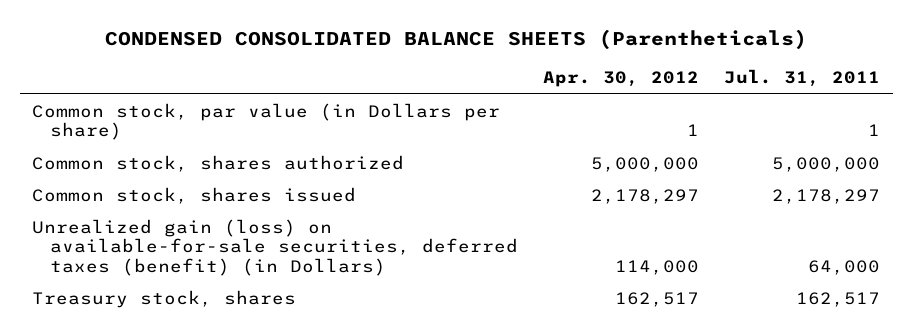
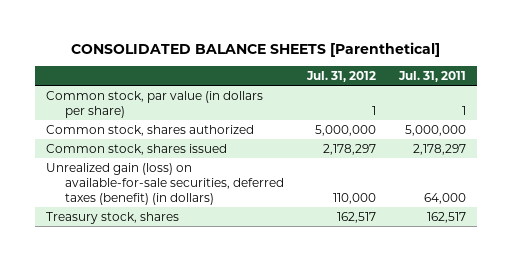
[105,28,808,50] CONDENSED CONSOLIDATED BALANCE SHEETS (Parentheticals) -> [71,41,441,57] CONSOLIDATED BALANCE SHEETS [Parenthetical]
[543,71,700,88] Apr. 30, 2012 -> none
none -> [305,70,376,82] Jul. 31, 2012
[32,102,501,141] Common stock, par value (in Dollars per share) -> [46,90,264,118] Common stock, par value (in dollars per share)
[32,218,519,276] Unrealized gain (loss) on available-for-sale securities, deferred taxes (benefit) (in Dollars) -> [46,162,285,205] Unrealized gain (loss) on available-for-sale securities, deferred taxes (benefit) (in dollars)

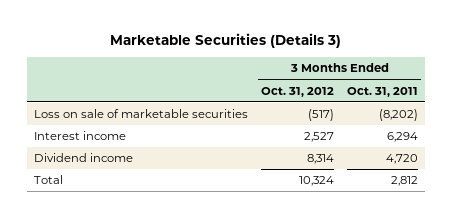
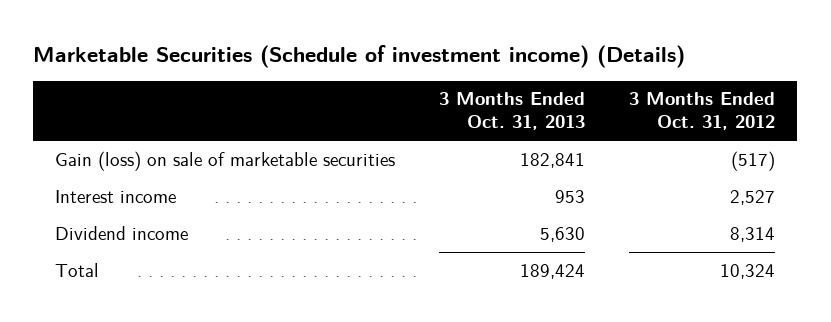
[110,33,342,49] Marketable Securities (Details 3) -> [33,45,686,69] Marketable Securities (Schedule of investment income) (Details)
[347,86,419,97] Oct. 31, 2011 -> none
none -> [439,92,586,131] 3 Months Ended Oct. 31, 2013
[33,109,248,119] Loss on sale of marketable securities -> [55,150,396,171] Gain (loss) on sale of marketable securities

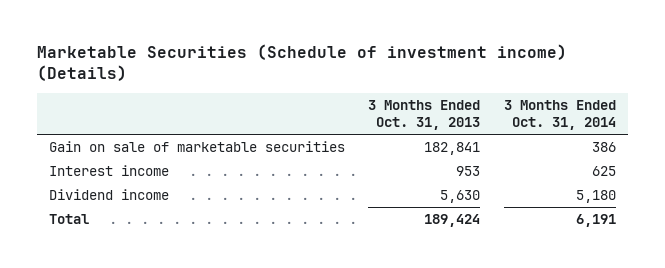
[629,92,776,131] 3 Months Ended Oct. 31, 2012 -> none
none -> [504,99,617,130] 3 Months Ended Oct. 31, 2014
[55,150,396,171] Gain (loss) on sale of marketable securities -> [48,141,345,153] Gain on sale of marketable securities

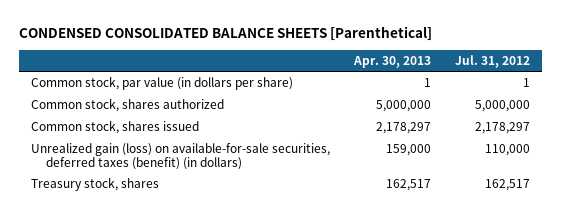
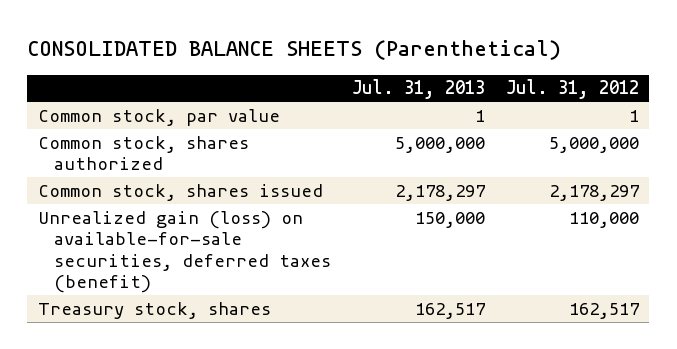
[19,25,433,41] CONDENSED CONSOLIDATED BALANCE SHEETS [Parenthetical] -> [27,39,562,60] CONSOLIDATED BALANCE SHEETS (Parenthetical)
[353,55,432,68] Apr. 30, 2013 -> none
none -> [352,79,486,100] Jul. 31, 2013
[31,76,294,91] Common stock, par value (in dollars per share) -> [37,108,280,126] Common stock, par value
[31,143,331,170] Unrealized gain (loss) on available-for-sale securities, deferred taxes (benefit) (in dollars) -> [37,210,332,293] Unrealized gain (loss) on available-for-sale securities, deferred taxes (benefit)

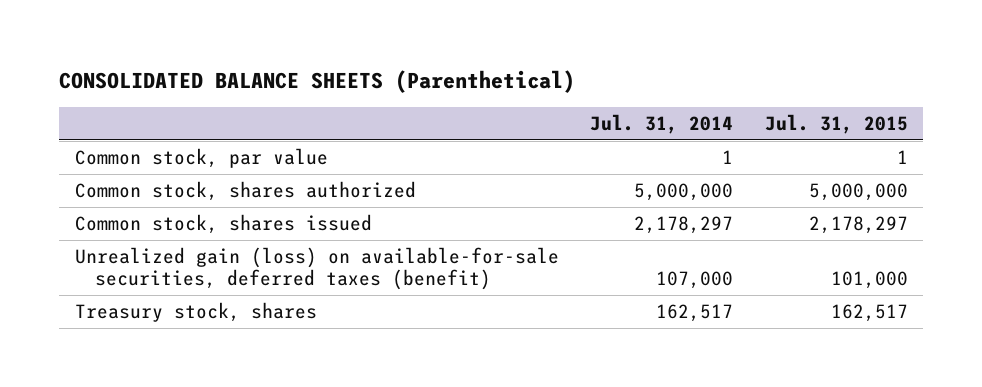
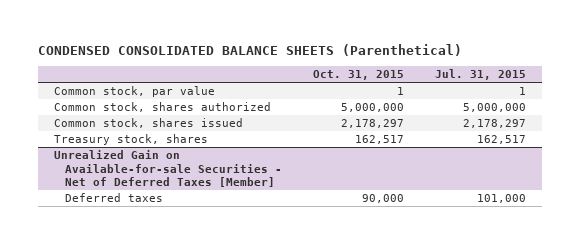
[59,70,576,94] CONSOLIDATED BALANCE SHEETS (Parenthetical) -> [38,44,463,57] CONDENSED CONSOLIDATED BALANCE SHEETS (Parenthetical)
[590,114,734,135] Jul. 31, 2014 -> none
none -> [312,70,404,81] Oct. 31, 2015
[74,246,559,291] Unrealized gain (loss) on available-for-sale securities, deferred taxes (benefit) -> none
none -> [53,150,282,187] Unrealized Gain on Available-for-sale Securities - Net of Deferred Taxes [Member]
none -> [64,193,163,203] Deferred taxes

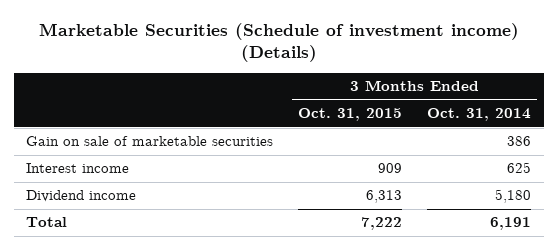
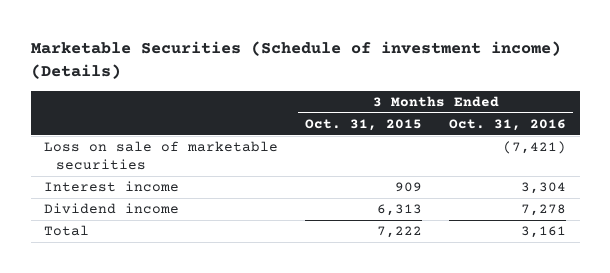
[427,108,532,122] Oct. 31, 2014 -> none
none -> [449,119,567,132] Oct. 31, 2016
[26,136,274,147] Gain on sale of marketable securities -> [44,141,279,171] Loss on sale of marketable securities

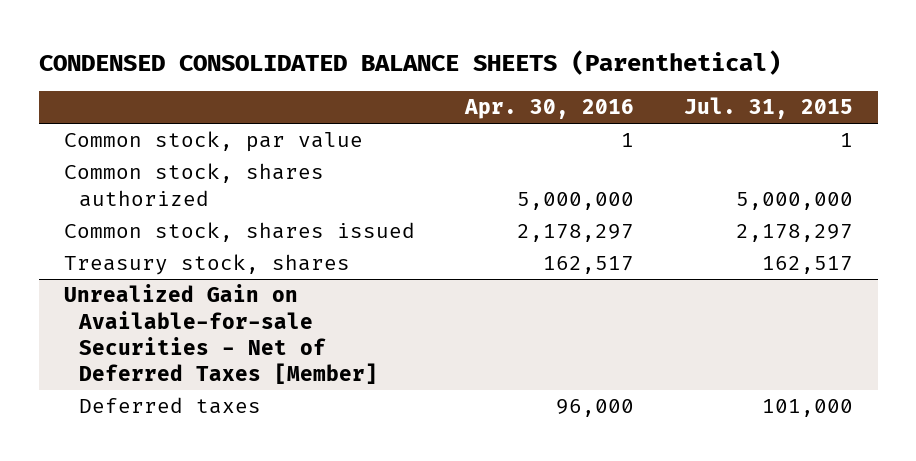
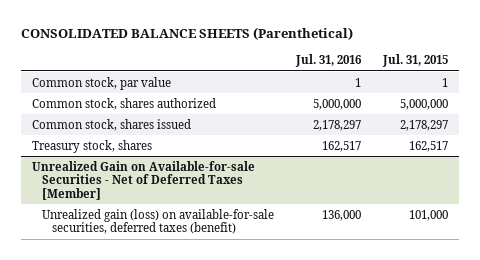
[38,49,781,75] CONDENSED CONSOLIDATED BALANCE SHEETS (Parenthetical) -> [20,27,353,41] CONSOLIDATED BALANCE SHEETS (Parenthetical)
[463,99,634,120] Apr. 30, 2016 -> none
none -> [295,54,363,68] Jul. 31, 2016
[78,397,261,415] Deferred taxes -> [41,208,274,235] Unrealized gain (loss) on available-for-sale securities, deferred taxes (benefit)

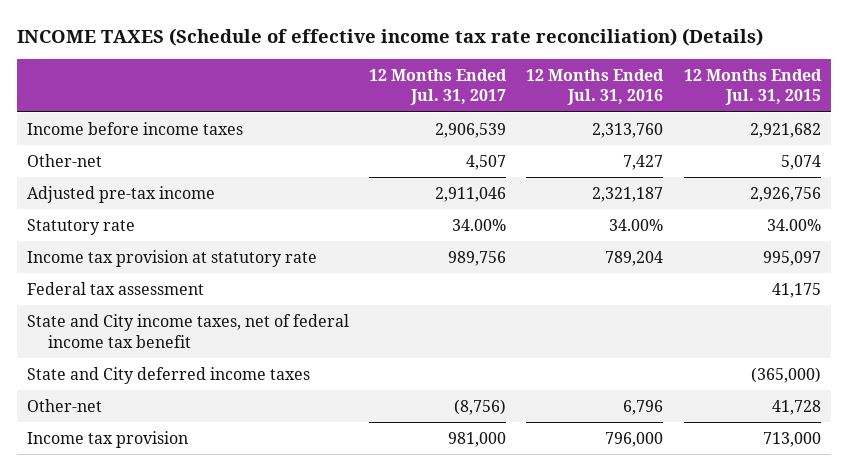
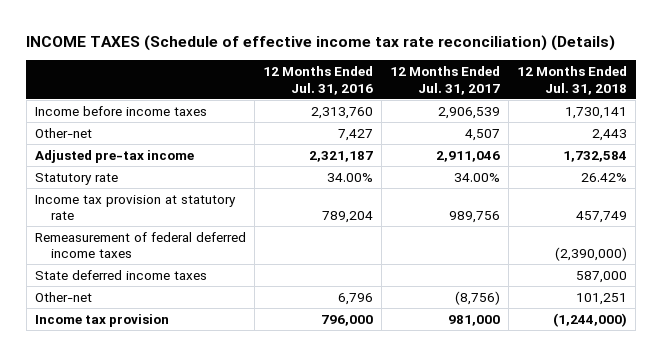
[683,68,822,106] 12 Months Ended Jul. 31, 2015 -> none
none -> [517,66,628,95] 12 Months Ended Jul. 31, 2018
[27,281,205,295] Federal tax assessment -> none
[27,313,350,348] State and City income taxes, net of federal income tax benefit -> [34,231,246,259] Remeasurement of federal deferred income taxes
[27,366,311,384] State and City deferred income taxes -> [34,269,207,280] State deferred income taxes

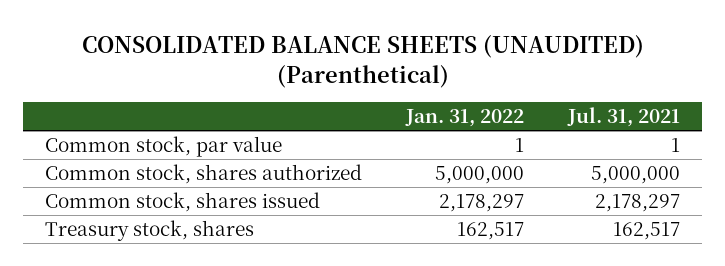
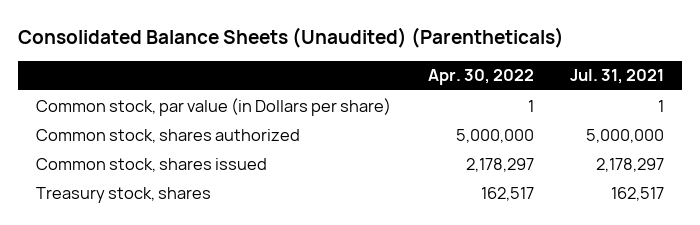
[81,34,644,88] CONSOLIDATED BALANCE SHEETS (UNAUDITED) (Parenthetical) -> [18,27,565,49] Consolidated Balance Sheets (Unaudited) (Parentheticals)
[405,109,525,128] Jan. 31, 2022 -> none
none -> [427,69,534,86] Apr. 30, 2022
[45,136,283,158] Common stock, par value -> [36,97,392,116] Common stock, par value (in Dollars per share)

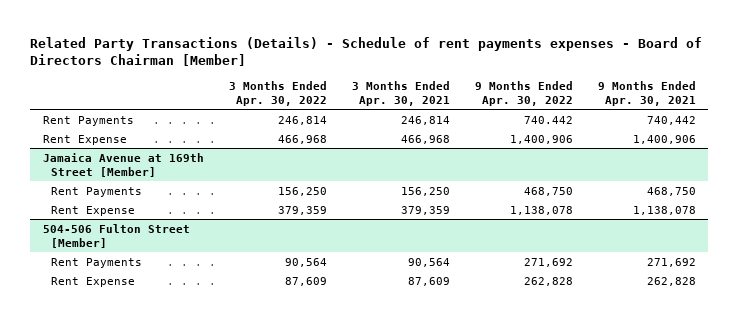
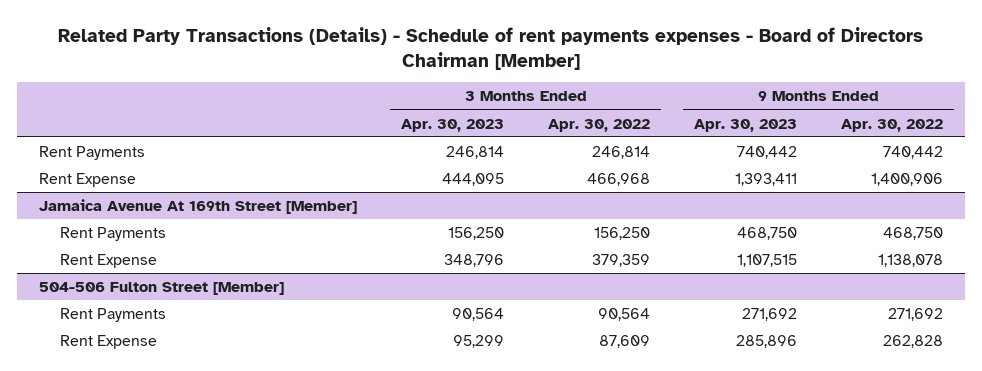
[351,80,450,106] 3 Months Ended Apr. 30, 2021 -> none
[597,80,696,106] 9 Months Ended Apr. 30, 2021 -> none
none -> [401,118,505,132] Apr. 30, 2023
none -> [694,118,798,132] Apr. 30, 2023
[523,115,573,124] 740.442 -> [883,145,944,159] 740,442
[42,152,204,177] Jamaica Avenue at 169th Street [Member] -> [39,198,358,214] Jamaica Avenue At 169th Street [Member]

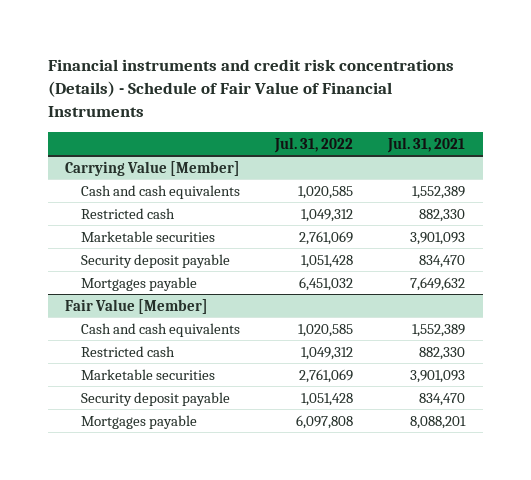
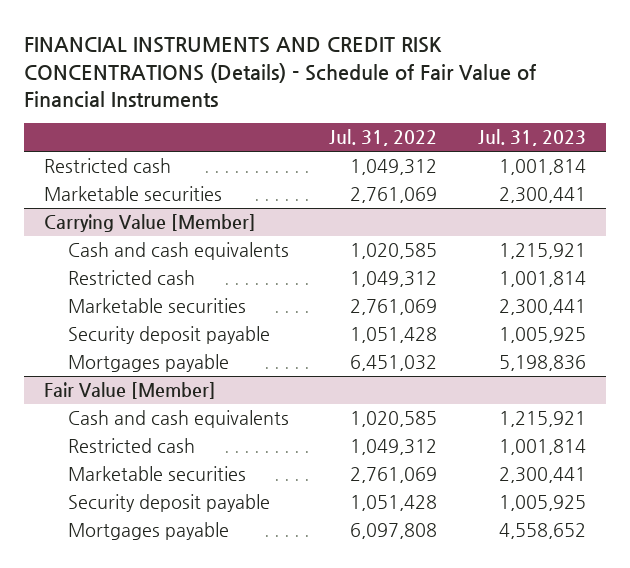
[47,59,454,118] Financial instruments and credit risk concentrations (Details) - Schedule of Fair Value of Financial Instruments -> [24,37,537,108] FINANCIAL INSTRUMENTS AND CREDIT RISK CONCENTRATIONS (Details) - Schedule of Fair Value of Financial Instruments
[387,136,466,153] Jul. 31, 2021 -> none
none -> [477,129,586,147] Jul. 31, 2023
none -> [44,158,172,174] Restricted cash
none -> [44,186,223,202] Marketable securities

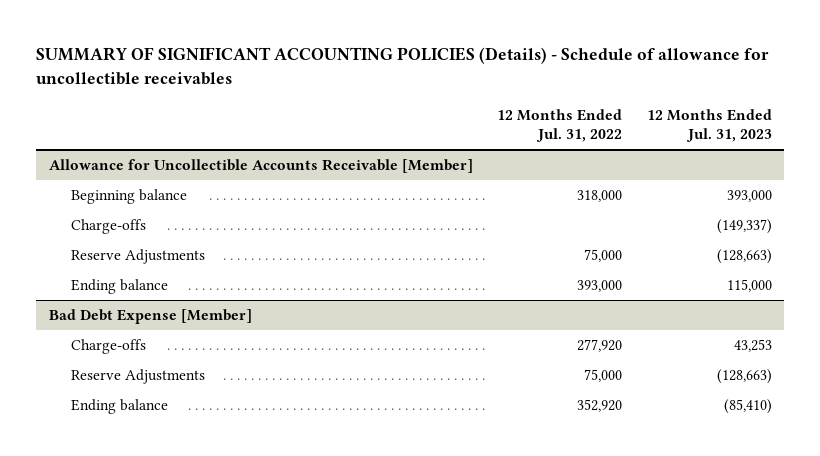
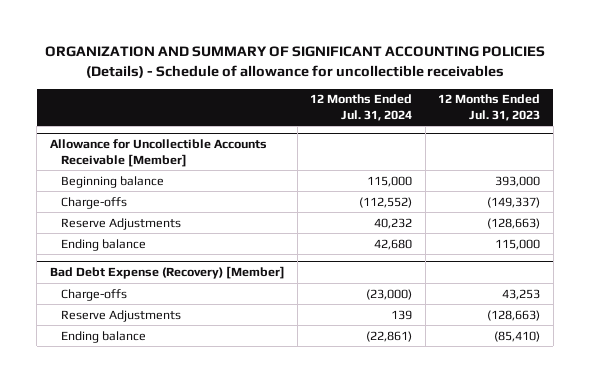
[36,47,770,86] SUMMARY OF SIGNIFICANT ACCOUNTING POLICIES (Details) - Schedule of allowance for uncollectible receivables -> [44,46,545,78] ORGANIZATION AND SUMMARY OF SIGNIFICANT ACCOUNTING POLICIES (Details) - Schedule of allowance for uncollectible receivables
[497,108,623,143] 12 Months Ended Jul. 31, 2022 -> none
none -> [310,94,413,121] 12 Months Ended Jul. 31, 2024
[48,308,252,324] Bad Debt Expense [Member] -> [49,266,285,280] Bad Debt Expense (Recovery) [Member]

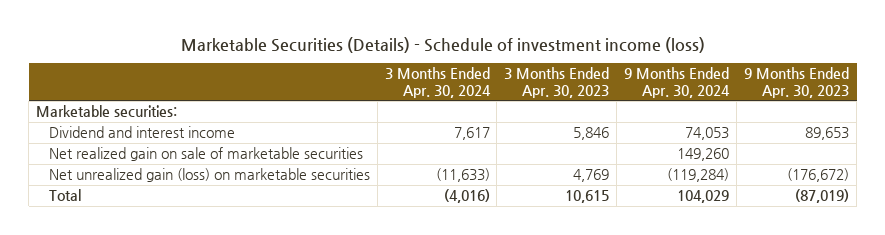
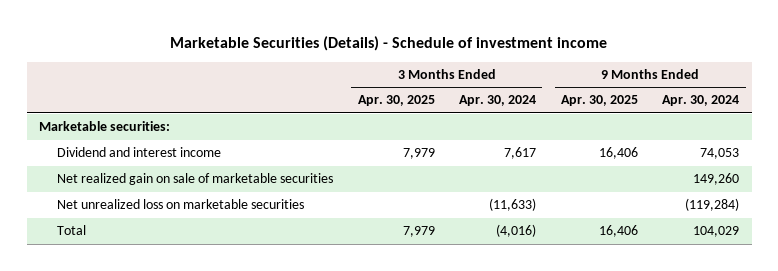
[180,36,705,53] Marketable Securities (Details) - Schedule of investment income (loss) -> [170,35,608,51] Marketable Securities (Details) - Schedule of investment income
[504,67,610,98] 3 Months Ended Apr. 30, 2023 -> none
[744,67,850,98] 9 Months Ended Apr. 30, 2023 -> none
none -> [357,95,435,107] Apr. 30, 2025
none -> [560,95,638,107] Apr. 30, 2025
[48,168,370,183] Net unrealized gain (loss) on marketable securities -> [56,199,304,210] Net unrealized loss on marketable securities

